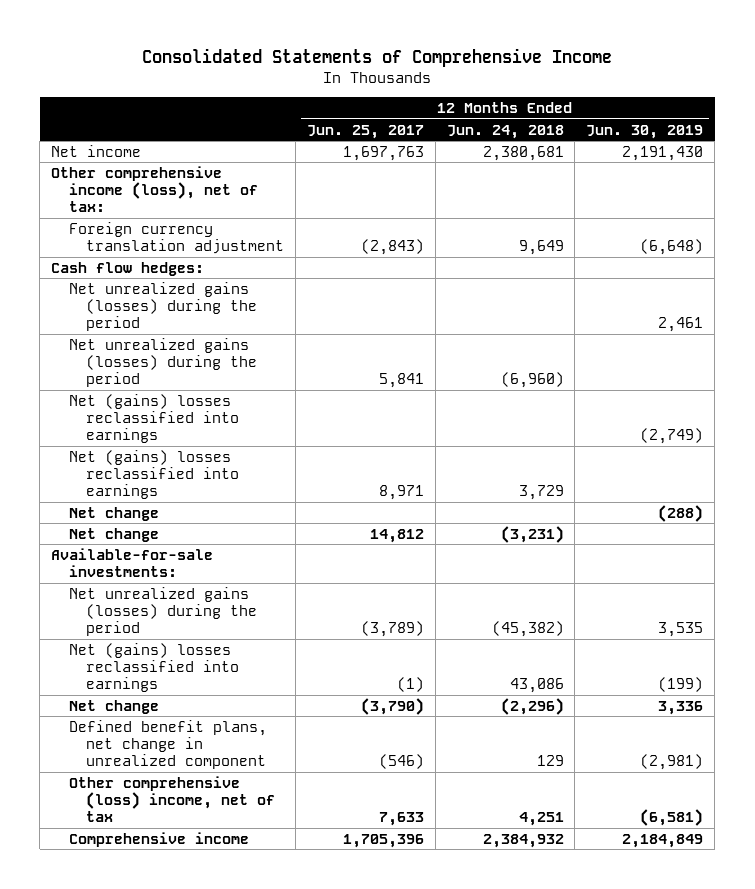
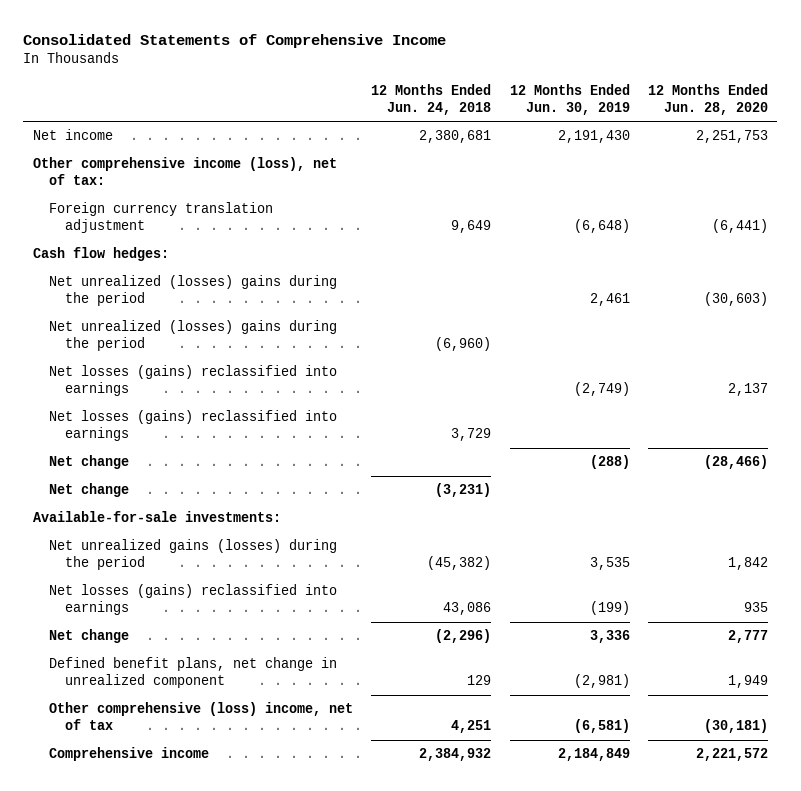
[306,124,424,139] Jun. 25, 2017 -> none
none -> [648,83,769,116] 12 Months Ended Jun. 28, 2020
[68,281,257,332] Net unrealized gains (losses) during the period -> [48,275,337,307] Net unrealized (losses) gains during the period
[68,337,257,388] Net unrealized gains (losses) during the period -> [48,320,337,352] Net unrealized (losses) gains during the period
[68,393,239,444] Net (gains) losses reclassified into earnings -> [48,365,337,397] Net losses (gains) reclassified into earnings
[68,449,239,500] Net (gains) losses reclassified into earnings -> [48,410,337,442] Net losses (gains) reclassified into earnings
[68,642,239,693] Net (gains) losses reclassified into earnings -> [48,584,337,616] Net losses (gains) reclassified into earnings

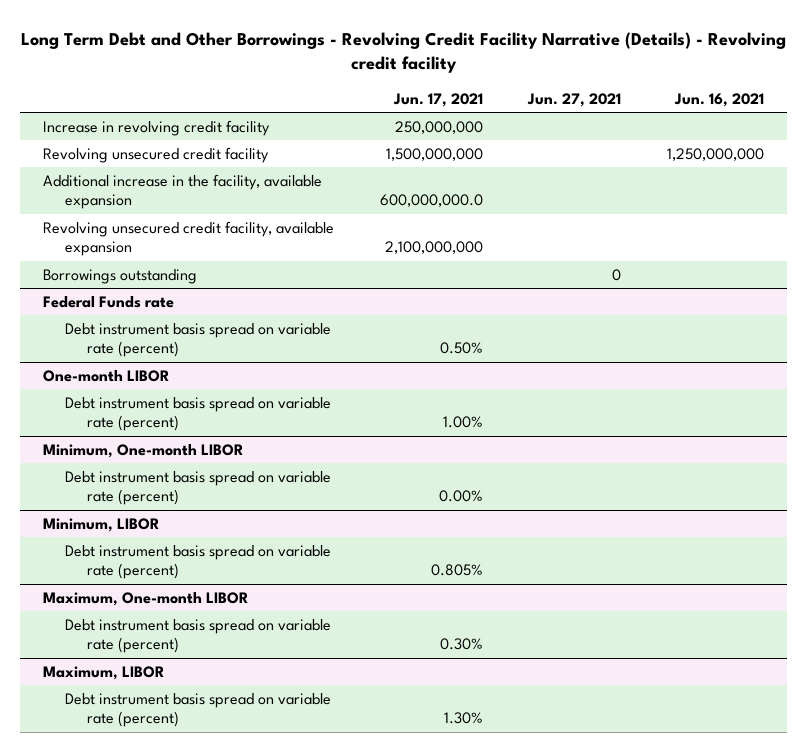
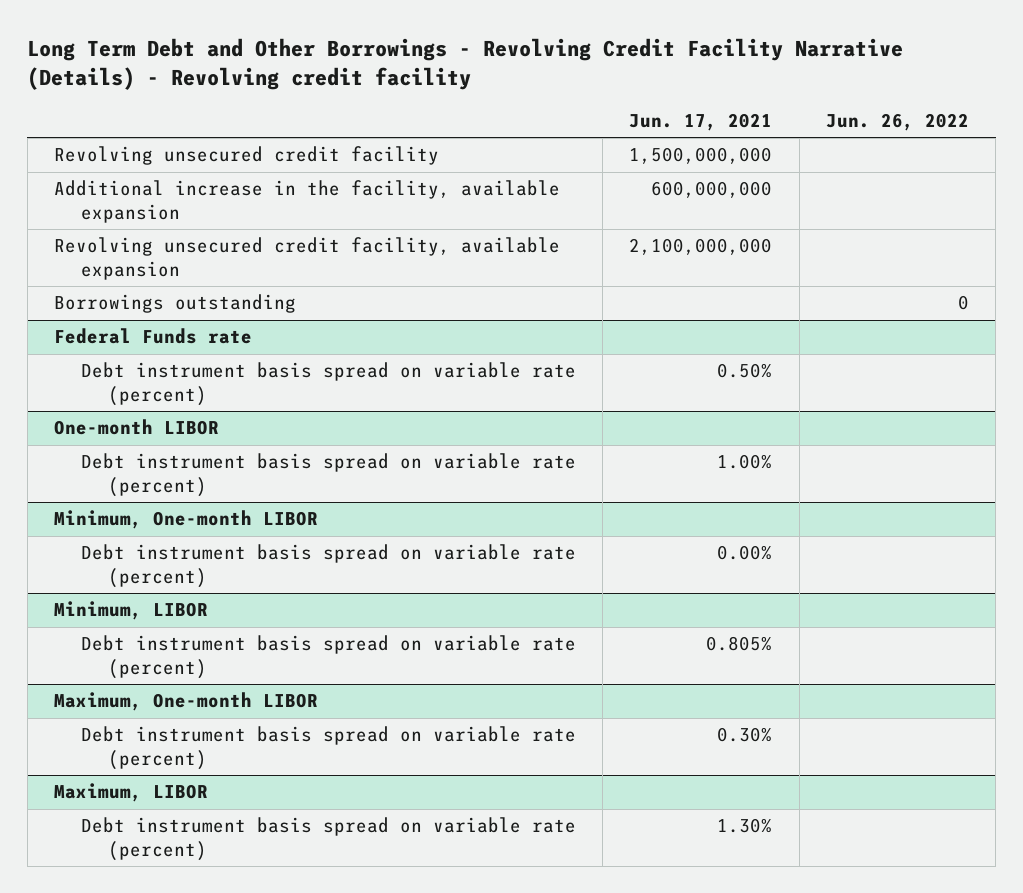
[527,92,622,107] Jun. 27, 2021 -> none
[673,92,764,107] Jun. 16, 2021 -> none
none -> [826,112,970,131] Jun. 26, 2022
[43,119,271,136] Increase in revolving credit facility -> none
[379,194,483,208] 600,000,000.0 -> [651,181,773,199] 600,000,000

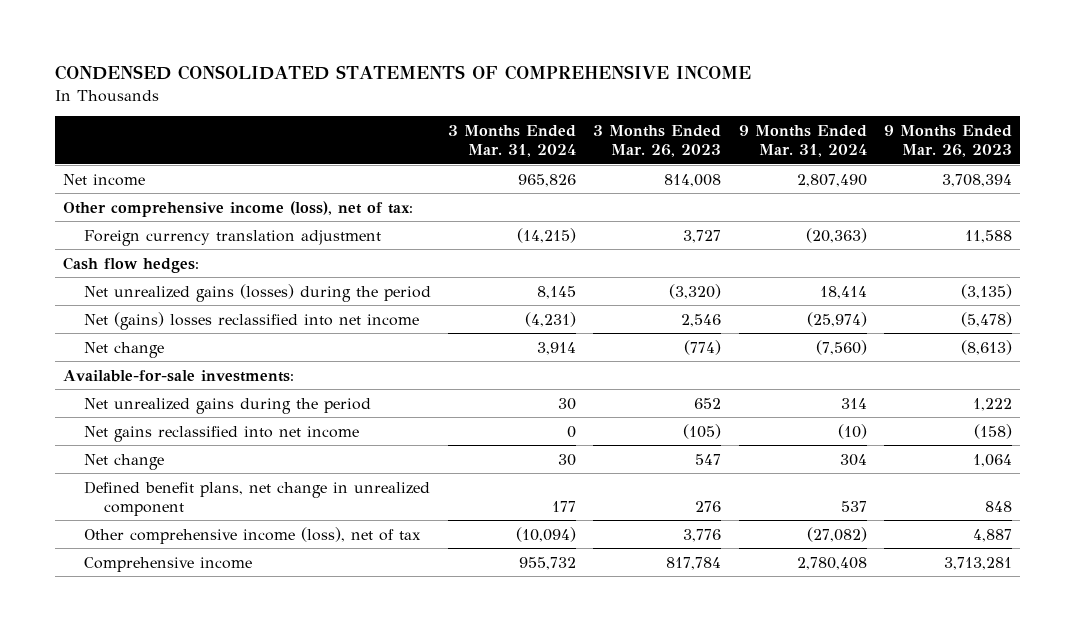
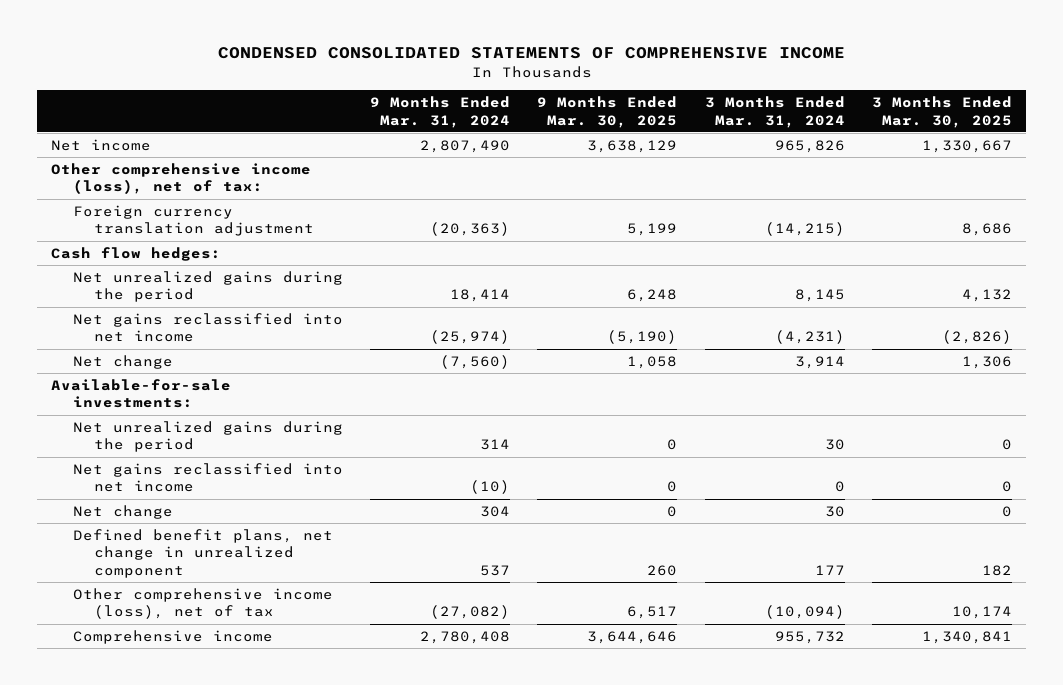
[593,124,722,157] 3 Months Ended Mar. 26, 2023 -> none
[883,124,1012,157] 9 Months Ended Mar. 26, 2023 -> none
none -> [537,96,678,128] 9 Months Ended Mar. 30, 2025
none -> [872,96,1013,128] 3 Months Ended Mar. 30, 2025
[83,283,431,302] Net unrealized gains (losses) during the period -> [72,270,343,303] Net unrealized gains during the period
[83,311,419,330] Net (gains) losses reclassified into net income -> [72,312,343,343] Net gains reclassified into net income

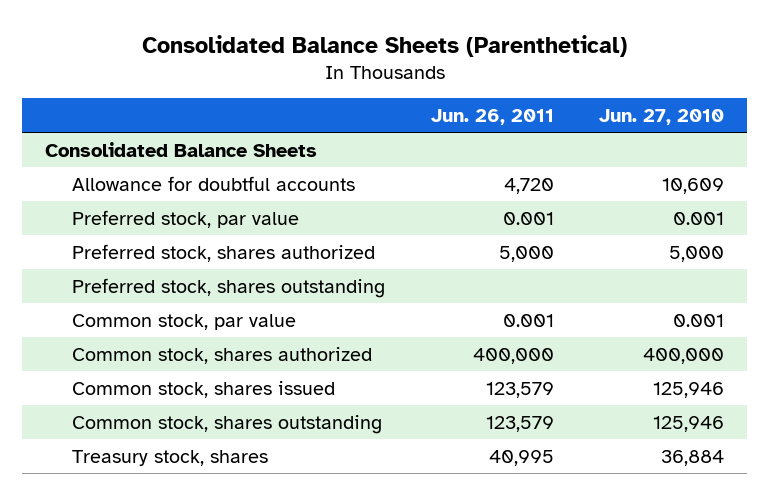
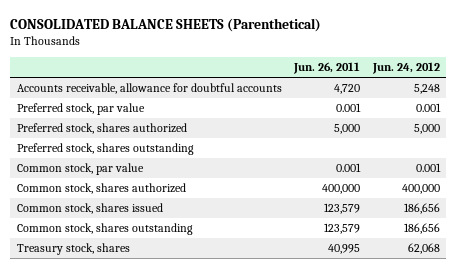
[141,34,627,57] Consolidated Balance Sheets (Parenthetical) -> [10,18,322,33] CONSOLIDATED BALANCE SHEETS (Parenthetical)
[599,108,725,125] Jun. 27, 2010 -> none
none -> [372,62,441,75] Jun. 24, 2012
[45,141,318,157] Consolidated Balance Sheets -> none
[72,175,356,191] Allowance for doubtful accounts -> [16,83,282,95] Accounts receivable, allowance for doubtful accounts

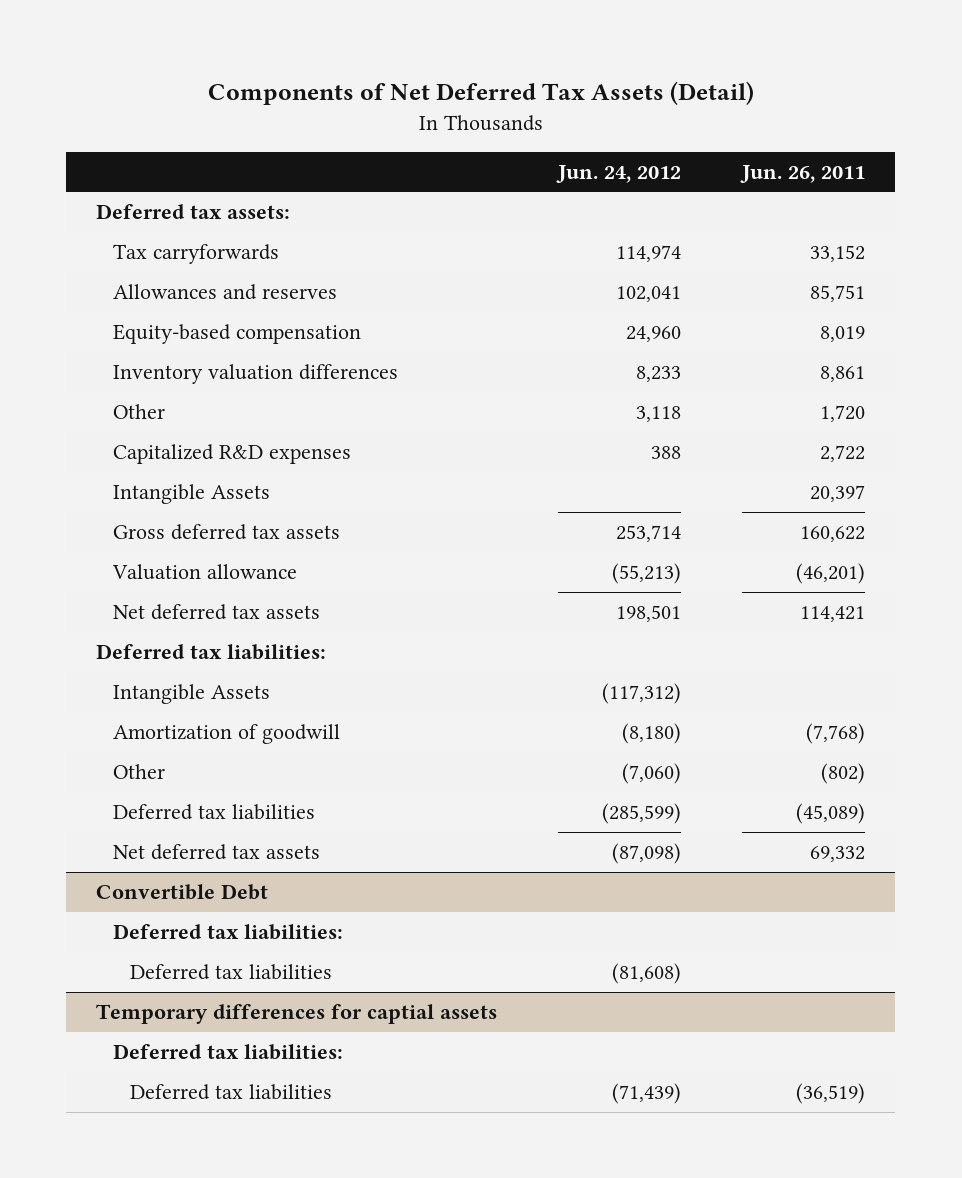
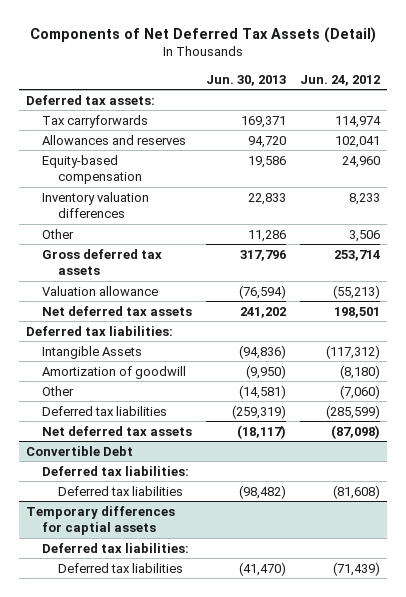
[740,164,866,183] Jun. 26, 2011 -> none
none -> [205,74,286,86] Jun. 30, 2013
[113,444,352,465] Capitalized R&D expenses -> none
[113,484,271,505] Intangible Assets -> none
[636,406,682,423] 3,118 -> [349,229,381,242] 3,506

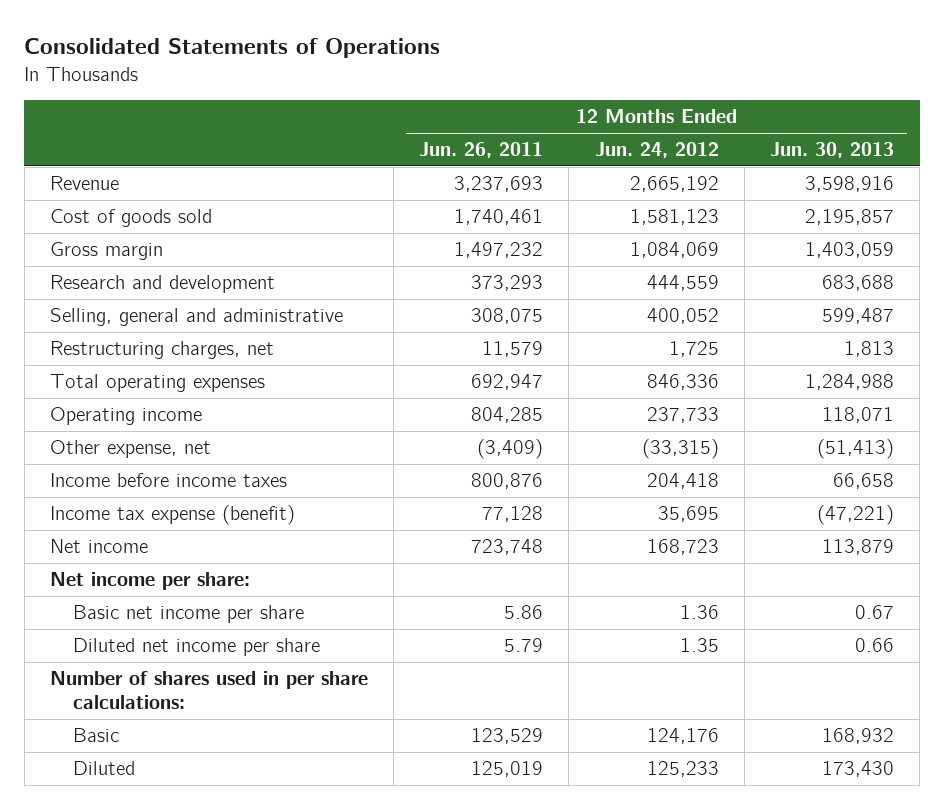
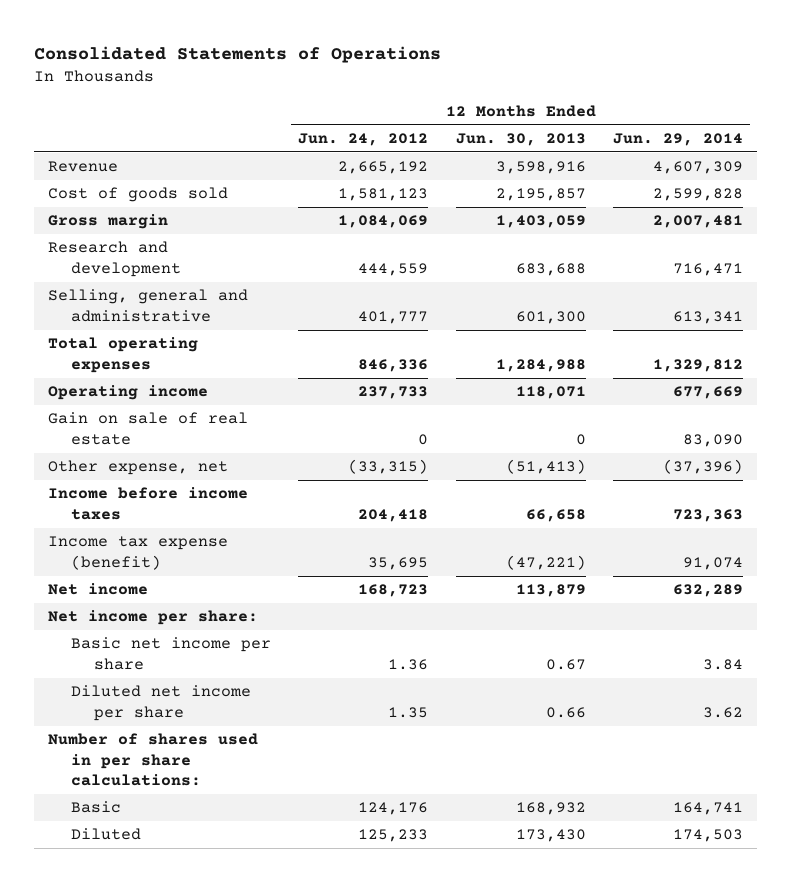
[419,142,544,159] Jun. 26, 2011 -> none
none -> [613,133,744,147] Jun. 29, 2014
[49,341,274,360] Restructuring charges, net -> none
[646,308,719,325] 400,052 -> [358,310,429,324] 401,777
[822,308,895,325] 599,487 -> [515,310,586,324] 601,300
none -> [47,412,248,445] Gain on sale of real estate

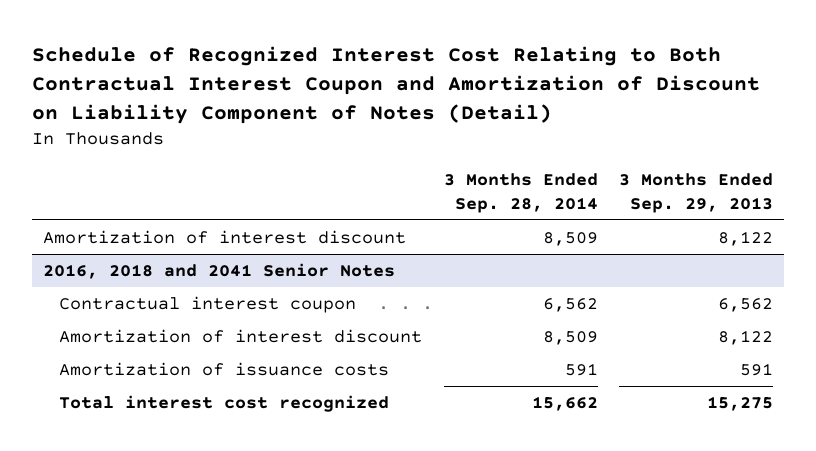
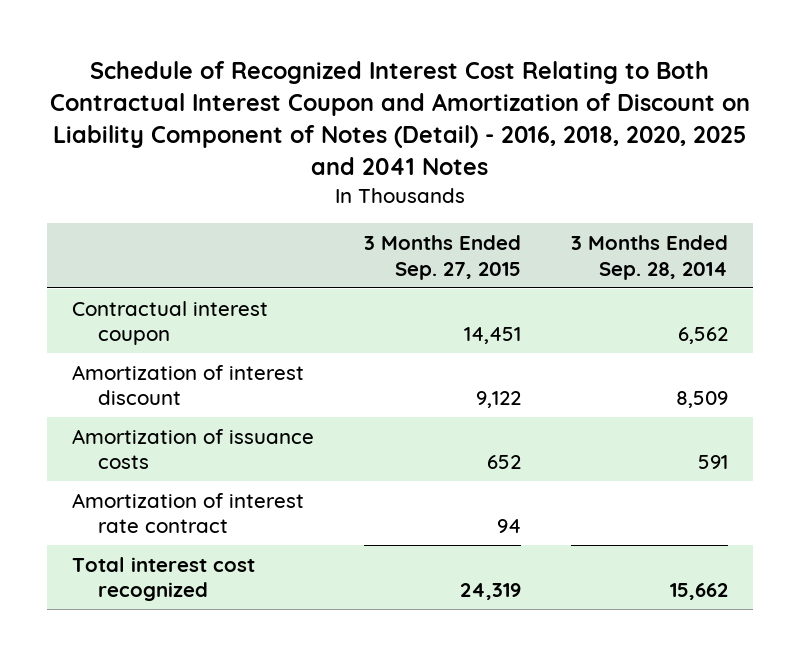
[32,46,761,125] Schedule of Recognized Interest Cost Relating to Both Contractual Interest Coupon and Amortization of Discount on Liability Component of Notes (Detail) -> [49,60,750,175] Schedule of Recognized Interest Cost Relating to Both Contractual Interest Coupon and Amortization of Discount on Liability Component of Notes (Detail) - 2016, 2018, 2020, 2025 and 2041 Notes
[619,172,774,213] 3 Months Ended Sep. 29, 2013 -> none
none -> [363,235,521,280] 3 Months Ended Sep. 27, 2015
[43,229,407,244] Amortization of interest discount -> none
[43,262,396,279] 2016, 2018 and 2041 Senior Notes -> none
none -> [71,492,304,534] Amortization of interest rate contract

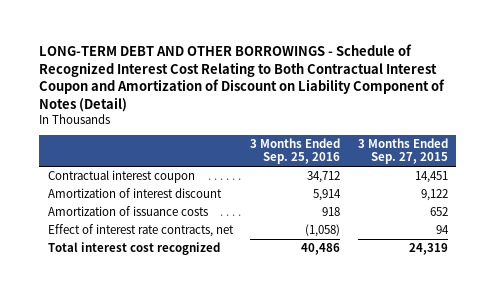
[49,60,750,175] Schedule of Recognized Interest Cost Relating to Both Contractual Interest Coupon and Amortization of Discount on Liability Component of Notes (Detail) - 2016, 2018, 2020, 2025 and 2041 Notes -> [38,44,445,112] LONG-TERM DEBT AND OTHER BORROWINGS - Schedule of Recognized Interest Cost Relating to Both Contractual Interest Coupon and Amortization of Discount on Liability Component of Notes (Detail)
[571,235,729,280] 3 Months Ended Sep. 28, 2014 -> none
none -> [250,138,341,165] 3 Months Ended Sep. 25, 2016
[71,492,304,534] Amortization of interest rate contract -> [47,223,234,237] Effect of interest rate contracts, net

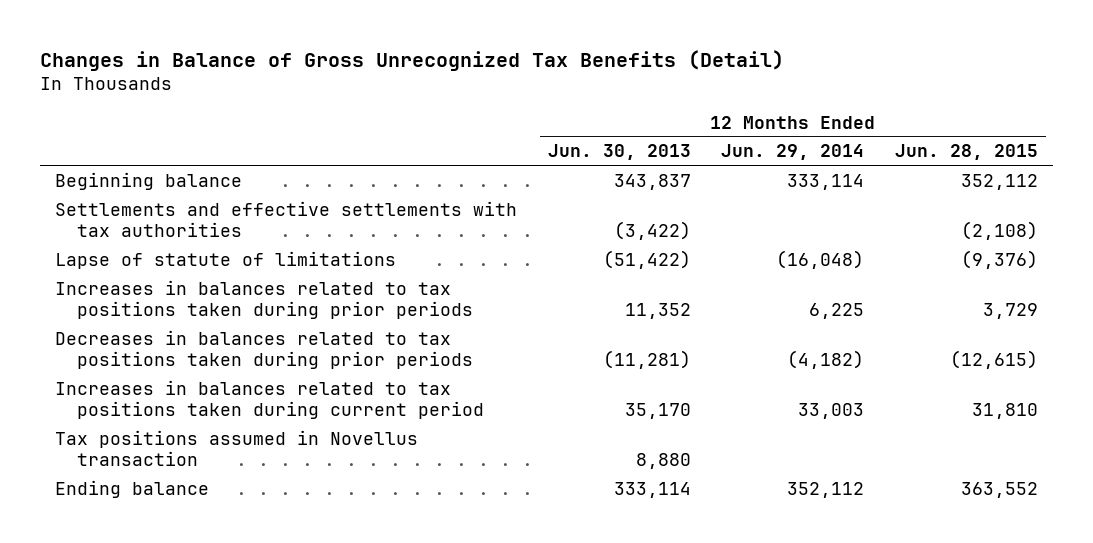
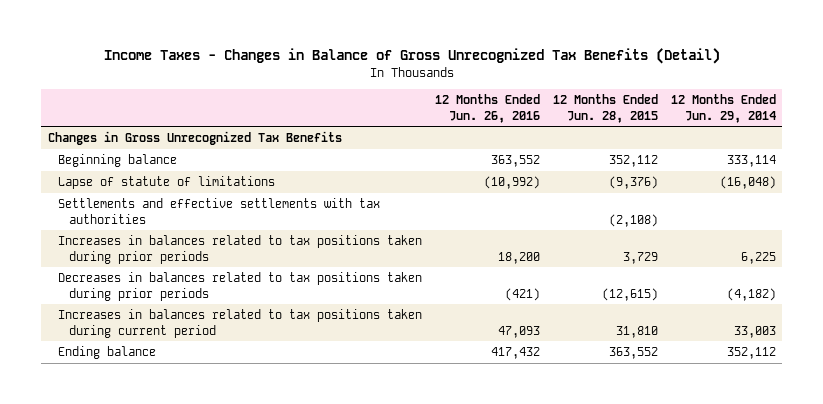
[39,49,784,71] Changes in Balance of Gross Unrecognized Tax Benefits (Detail) -> [103,48,720,65] Income Taxes - Changes in Balance of Gross Unrecognized Tax Benefits (Detail)
[547,144,691,161] Jun. 30, 2013 -> none
none -> [435,94,541,123] 12 Months Ended Jun. 26, 2016
none -> [47,131,342,146] Changes in Gross Unrecognized Tax Benefits
[55,200,518,238] Settlements and effective settlements with tax authorities -> [58,198,381,224] Settlements and effective settlements with tax authorities
[55,429,419,467] Tax positions assumed in Novellus transaction -> none

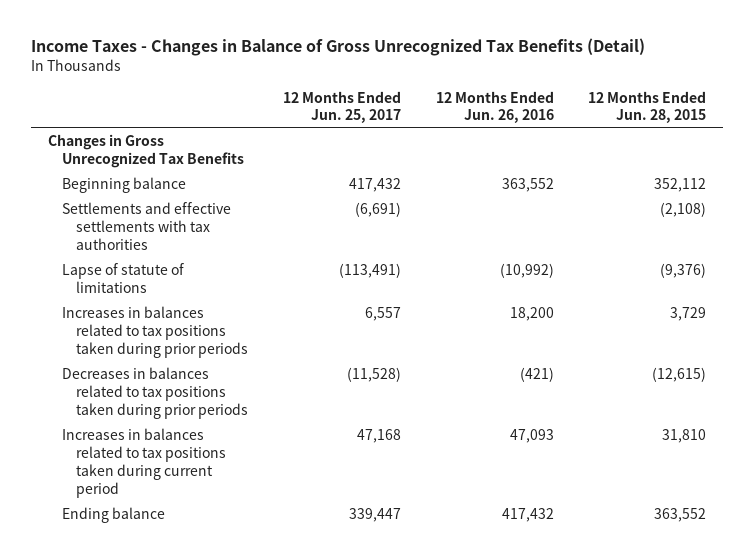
[670,94,776,123] 12 Months Ended Jun. 29, 2014 -> none
none -> [282,90,401,124] 12 Months Ended Jun. 25, 2017
[58,176,276,190] Lapse of statute of limitations -> [62,263,185,294] Lapse of statute of limitations

